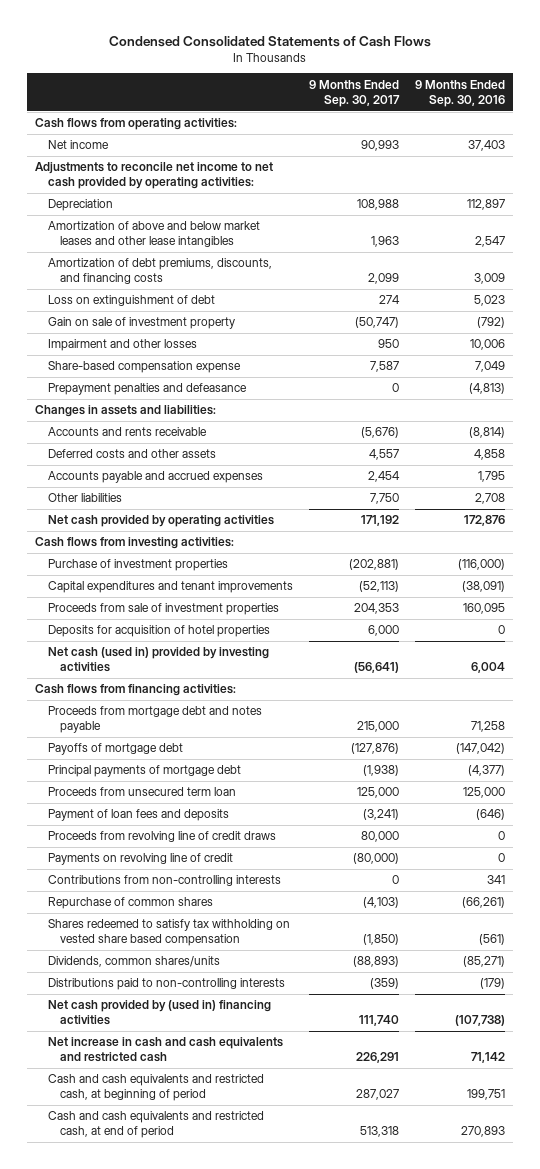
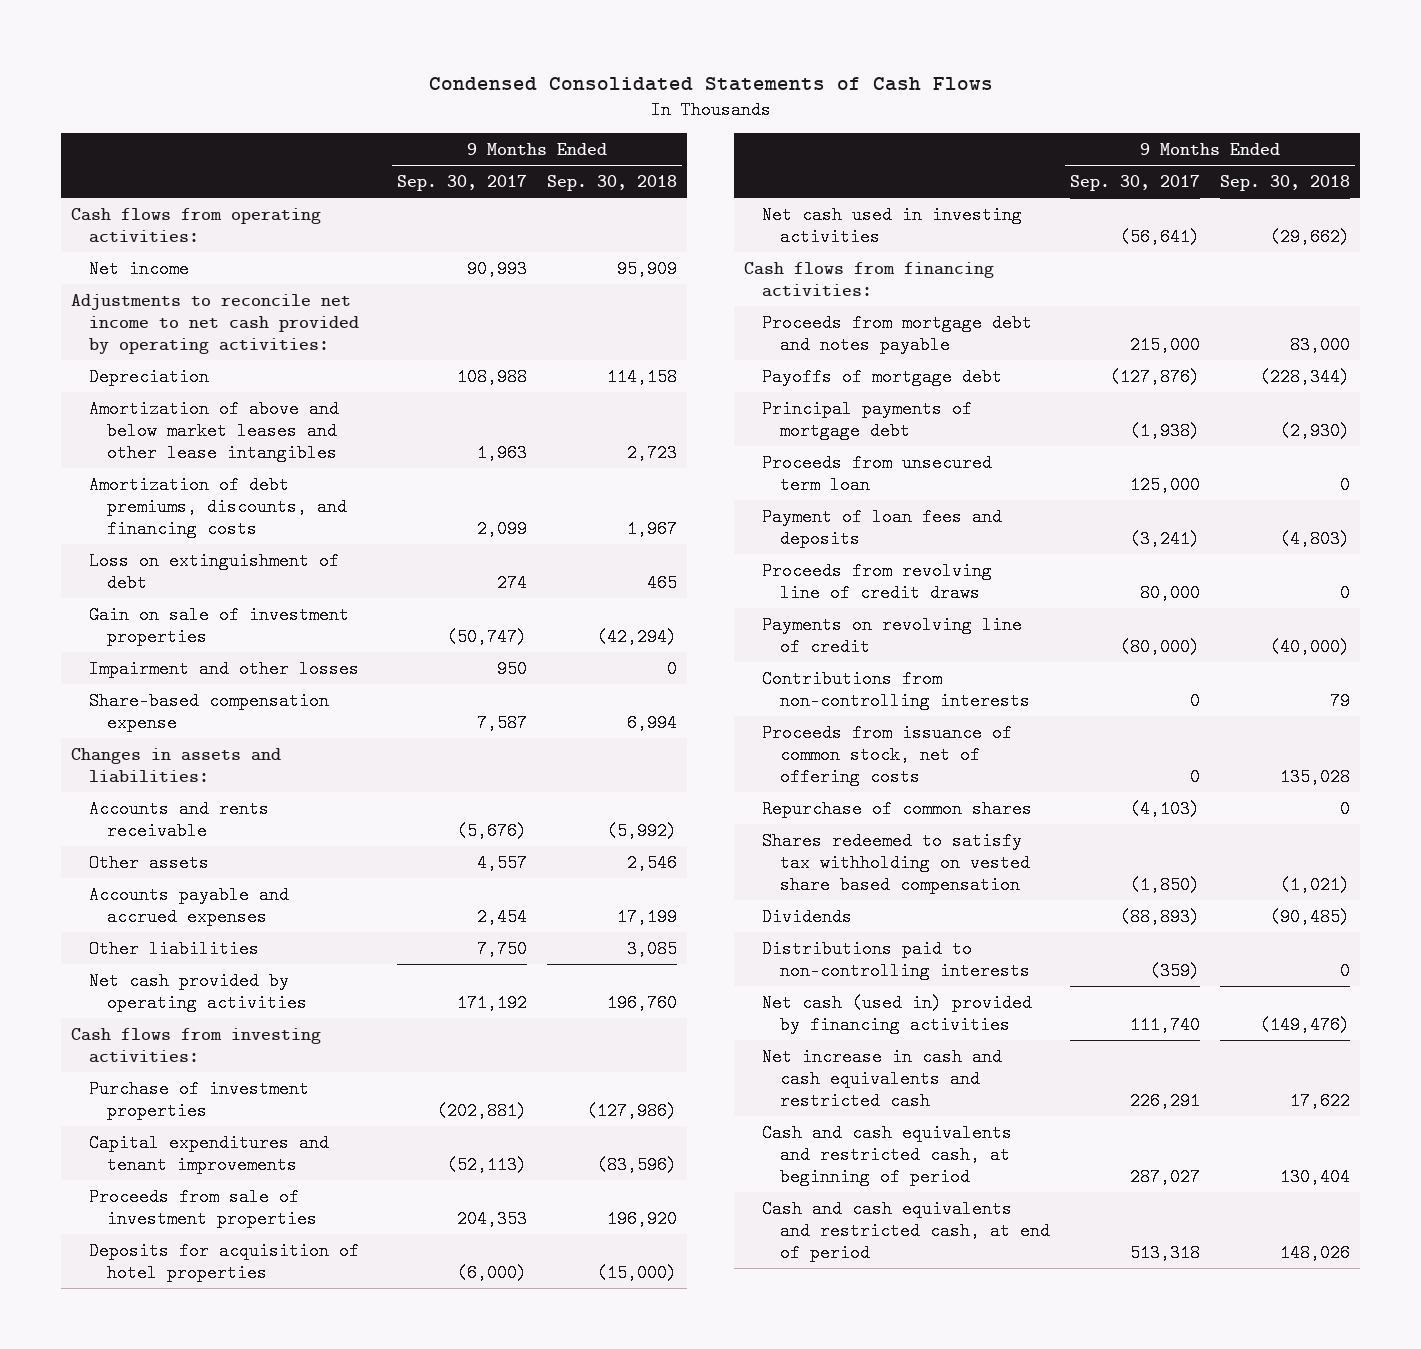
[415,79,506,107] 9 Months Ended Sep. 30, 2016 -> none
none -> [547,174,678,191] Sep. 30, 2018
[47,317,235,330] Gain on sale of investment property -> [88,605,349,646] Gain on sale of investment properties
[47,383,247,396] Prepayment penalties and defeasance -> none
[47,449,216,459] Deferred costs and other assets -> [88,853,209,872] Other assets
[367,625,399,637] 6,000 -> [457,1263,528,1282] (6,000)
[47,647,269,673] Net cash (used in) provided by investing activities -> [762,205,1023,246] Net cash used in investing activities
none -> [762,723,1013,787] Proceeds from issuance of common stock, net of offering costs
[47,956,220,968] Dividends, common shares/units -> [762,907,853,926] Dividends
[47,1000,271,1026] Net cash provided by (used in) financing activities -> [762,993,1033,1034] Net cash (used in) provided by financing activities

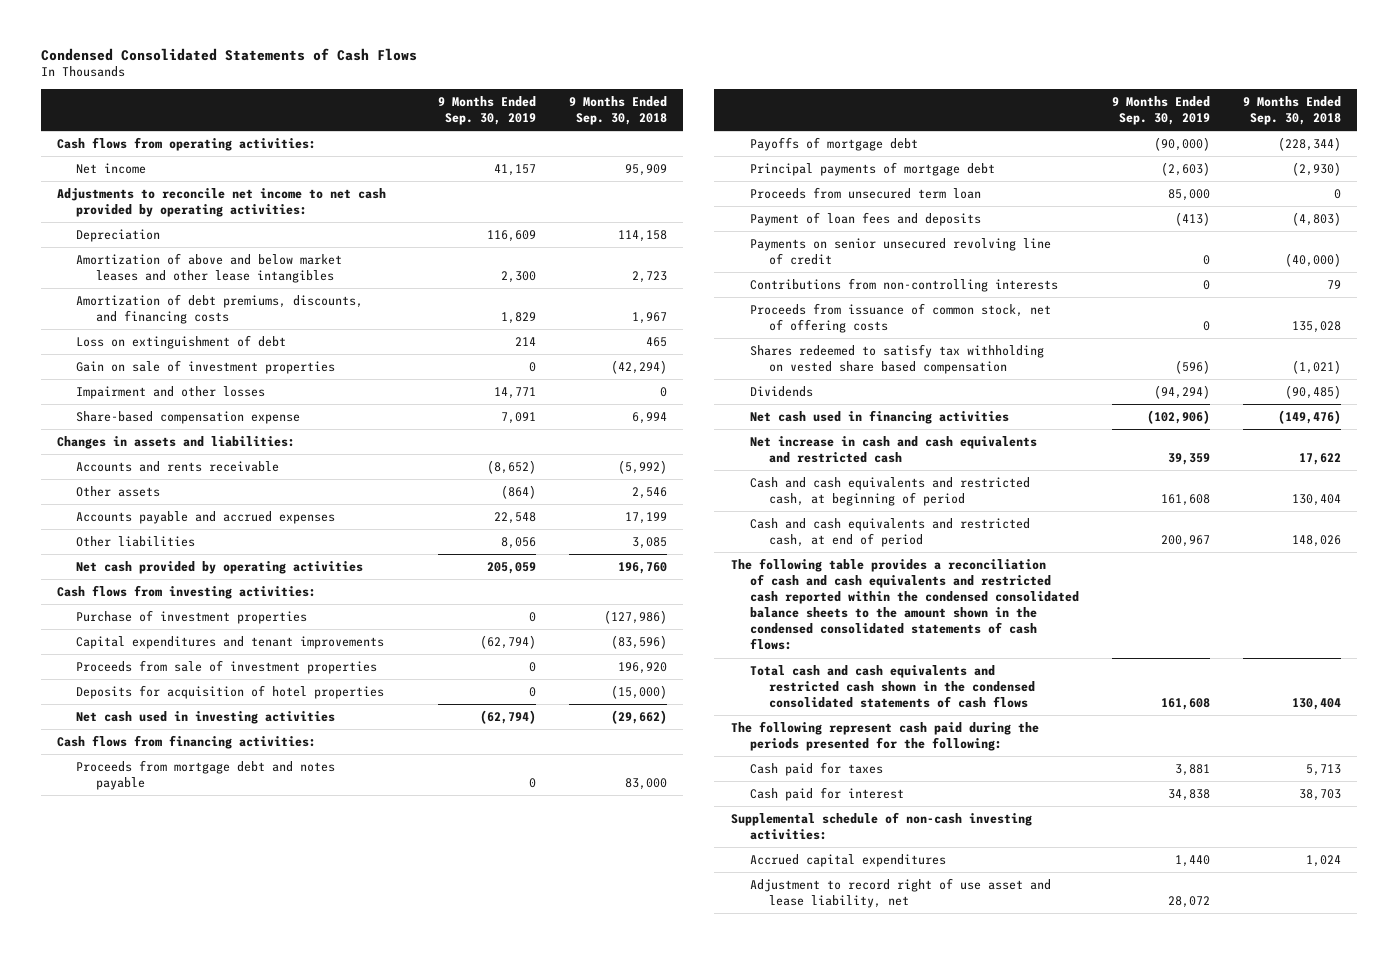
[397,174,528,191] Sep. 30, 2017 -> none
none -> [438,95,537,125] 9 Months Ended Sep. 30, 2019
[762,561,993,602] Proceeds from revolving line of credit draws -> none
[762,615,1023,656] Payments on revolving line of credit -> [750,237,1052,266] Payments on senior unsecured revolving line of credit
[762,799,1033,818] Repurchase of common shares -> none
[762,939,1031,980] Distributions paid to non-controlling interests -> none
[762,993,1033,1034] Net cash (used in) provided by financing activities -> [750,409,1010,424] Net cash used in financing activities
none -> [730,557,1080,651] The following table provides a reconciliation of cash and cash equivalents and restricted cash reported within the condensed consolidated balance sheets to the amount shown in the condensed consolidated statements of cash flows:
none -> [750,664,1036,709] Total cash and cash equivalents and restricted cash shown in the condensed consolidated statements of cash flows
none -> [730,720,1039,752] The following represent cash paid during the periods presented for the following:
none -> [750,761,884,776] Cash paid for taxes
none -> [750,786,905,801] Cash paid for interest
none -> [730,811,1032,841] Supplemental schedule of non-cash investing activities:
none -> [750,853,947,867] Accrued capital expenditures
none -> [750,877,1052,909] Adjustment to record right of use asset and lease liability, net

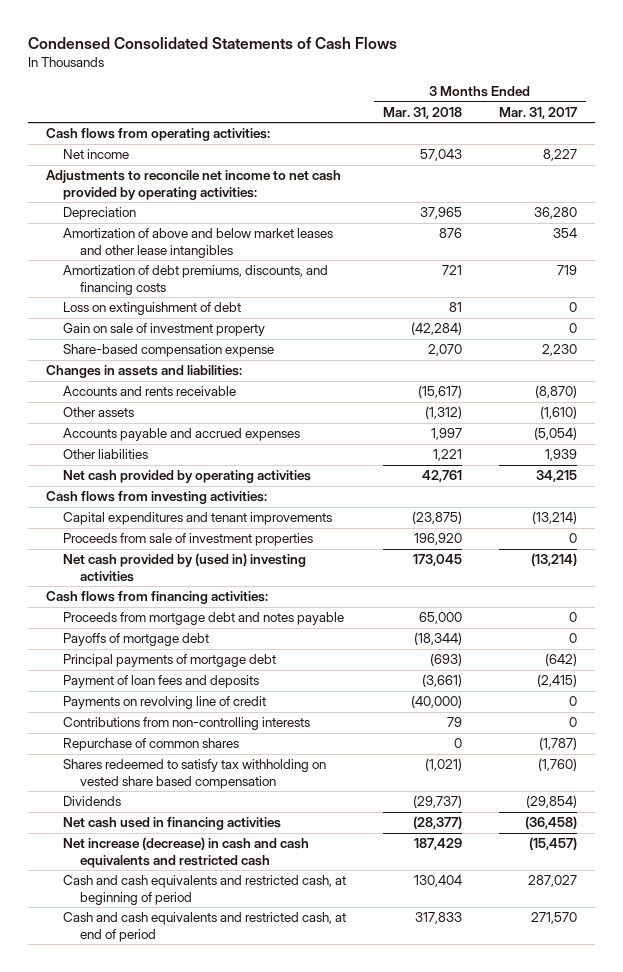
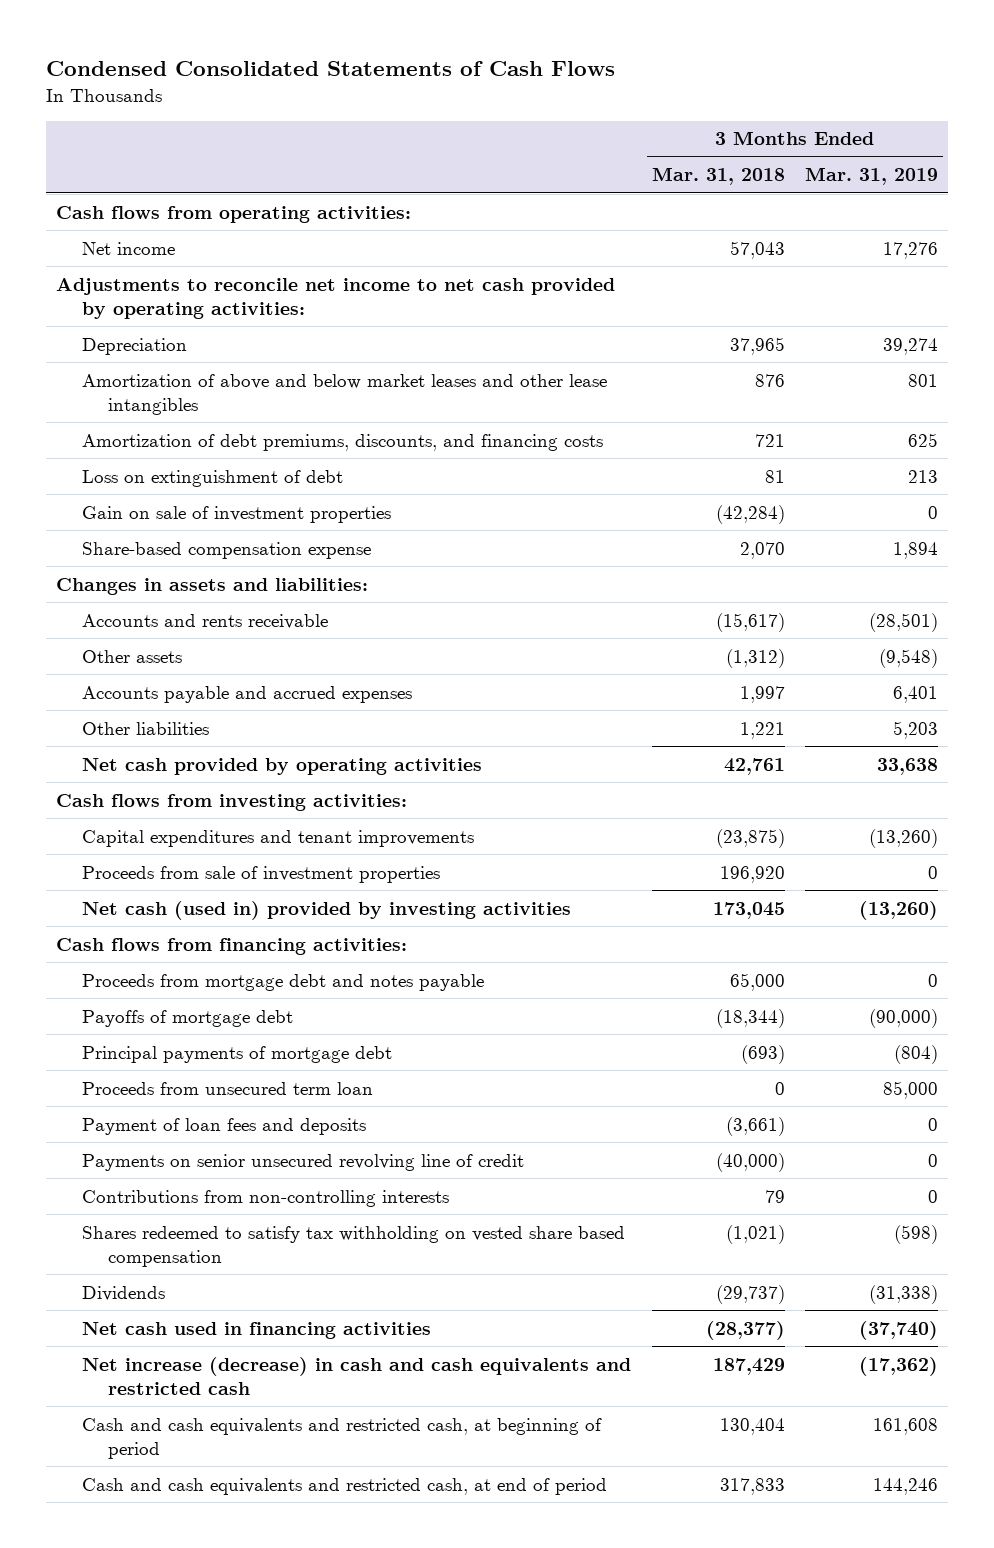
[499,106,578,119] Mar. 31, 2017 -> none
none -> [804,167,938,186] Mar. 31, 2019
[63,323,266,337] Gain on sale of investment property -> [82,505,392,523] Gain on sale of investment properties
[63,553,307,582] Net cash provided by (used in) investing activities -> [82,900,572,920] Net cash (used in) provided by investing activities
none -> [82,1081,374,1095] Proceeds from unsecured term loan
[63,696,267,710] Payments on revolving line of credit -> [82,1153,525,1171] Payments on senior unsecured revolving line of credit
[63,738,240,752] Repurchase of common shares -> none

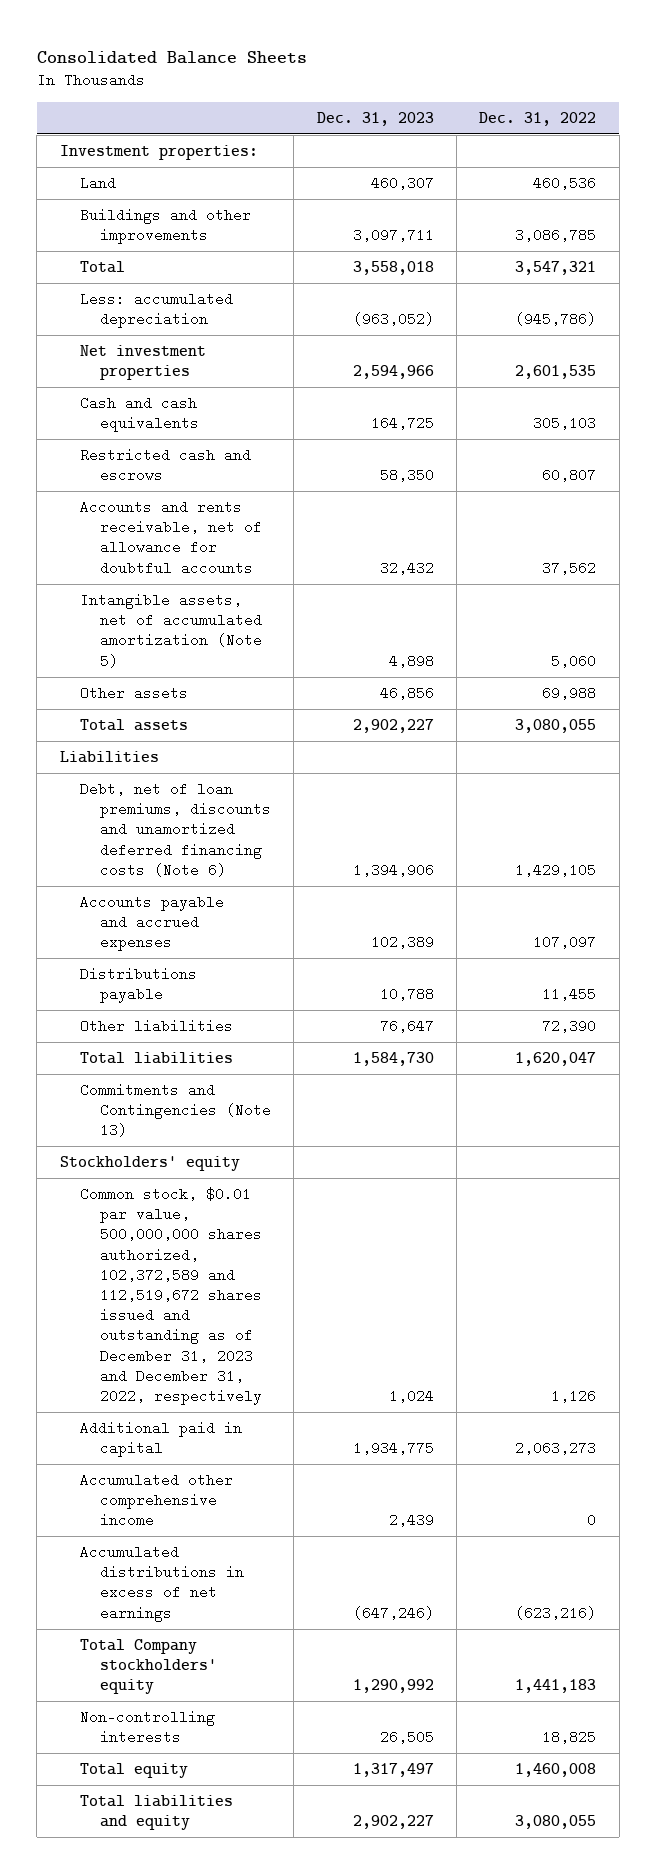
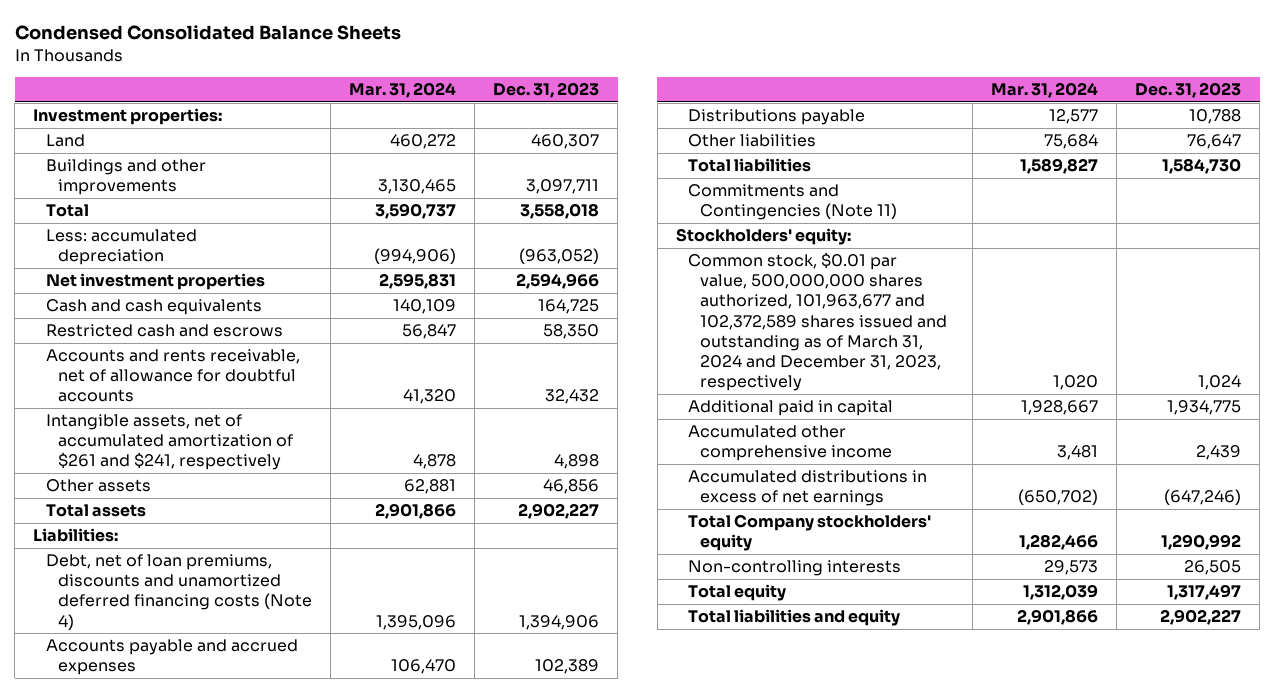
[36,50,307,64] Consolidated Balance Sheets -> [14,25,401,41] Condensed Consolidated Balance Sheets
[479,112,597,127] Dec. 31, 2022 -> none
none -> [349,81,457,98] Mar. 31, 2024
[79,593,262,668] Intangible assets, net of accumulated amortization (Note 5) -> [45,414,294,471] Intangible assets, net of accumulated amortization of $261 and $241, respectively
[59,751,159,764] Liabilities -> [33,528,119,543] Liabilities:
[79,782,271,877] Debt, net of loan premiums, discounts and unamortized deferred financing costs (Note 6) -> [45,554,313,630] Debt, net of loan premiums, discounts and unamortized deferred financing costs (Note 4)
[79,1083,271,1138] Commitments and Contingencies (Note 13) -> [687,184,898,221] Commitments and Contingencies (Note 11)
[59,1156,240,1172] Stockholders' equity -> [675,228,851,246] Stockholders' equity:
[79,1187,262,1405] Common stock, $0.01 par value, 500,000,000 shares authorized, 102,372,589 and 112,519,672 shares issued and outstanding as of December 31, 2023 and December 31, 2022, respectively -> [687,252,948,391] Common stock, $0.01 par value, 500,000,000 shares authorized, 101,963,677 and 102,372,589 shares issued and outstanding as of March 31, 2024 and December 31, 2023, respectively

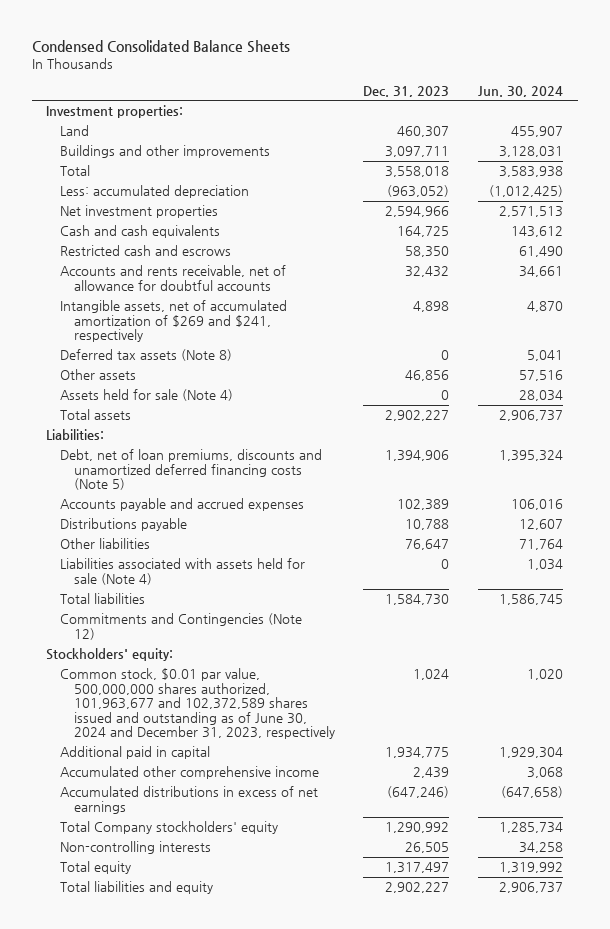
[349,81,457,98] Mar. 31, 2024 -> none
none -> [478,85,564,97] Jun. 30, 2024
[45,414,294,471] Intangible assets, net of accumulated amortization of $261 and $241, respectively -> [59,300,287,343] Intangible assets, net of accumulated amortization of $269 and $241, respectively
none -> [59,349,232,362] Deferred tax assets (Note 8)
none -> [59,389,233,402] Assets held for sale (Note 4)
[45,554,313,630] Debt, net of loan premiums, discounts and unamortized deferred financing costs (Note 4) -> [59,449,322,491] Debt, net of loan premiums, discounts and unamortized deferred financing costs (Note 5)
none -> [59,558,305,585] Liabilities associated with assets held for sale (Note 4)
[687,184,898,221] Commitments and Contingencies (Note 11) -> [59,613,302,640] Commitments and Contingencies (Note 12)
[687,252,948,391] Common stock, $0.01 par value, 500,000,000 shares authorized, 101,963,677 and 102,372,589 shares issued and outstanding as of March 31, 2024 and December 31, 2023, respectively -> [59,668,335,740] Common stock, $0.01 par value, 500,000,000 shares authorized, 101,963,677 and 102,372,589 shares issued and outstanding as of June 30, 2024 and December 31, 2023, respectively

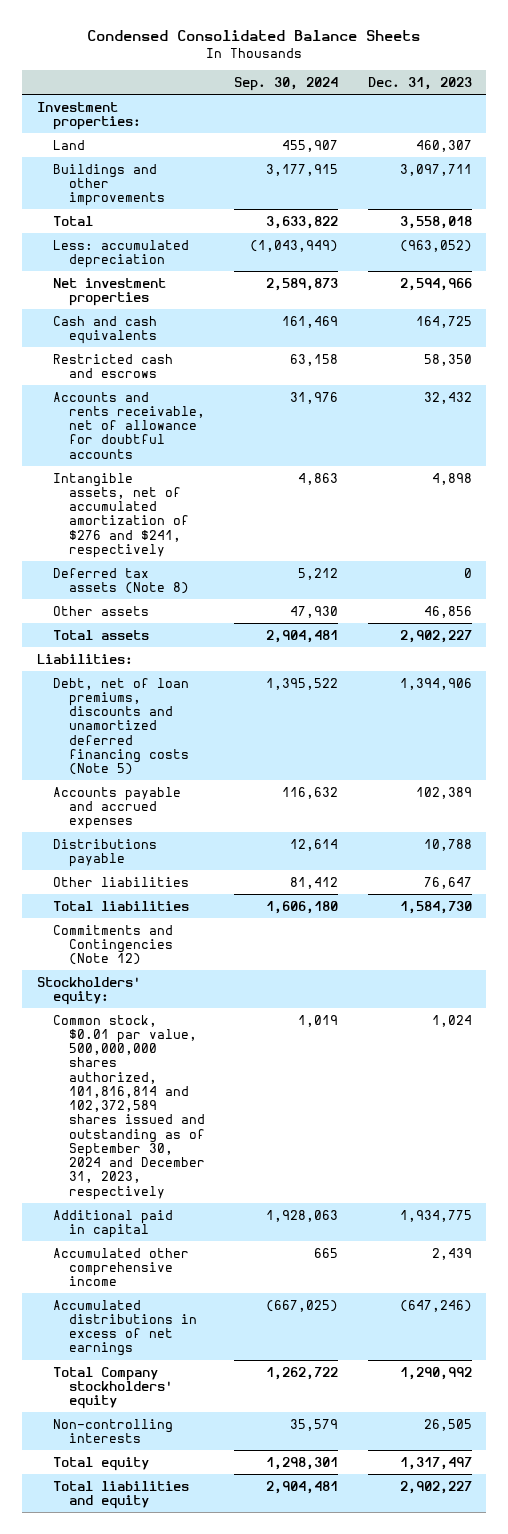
[478,85,564,97] Jun. 30, 2024 -> none
none -> [234,76,339,91] Sep. 30, 2024
[59,300,287,343] Intangible assets, net of accumulated amortization of $269 and $241, respectively -> [52,472,190,558] Intangible assets, net of accumulated amortization of $276 and $241, respectively
[59,389,233,402] Assets held for sale (Note 4) -> none
[59,558,305,585] Liabilities associated with assets held for sale (Note 4) -> none
[59,668,335,740] Common stock, $0.01 par value, 500,000,000 shares authorized, 101,963,677 and 102,372,589 shares issued and outstanding as of June 30, 2024 and December 31, 2023, respectively -> [52,1014,206,1200] Common stock, $0.01 par value, 500,000,000 shares authorized, 101,816,814 and 102,372,589 shares issued and outstanding as of September 30, 2024 and December 31, 2023, respectively

